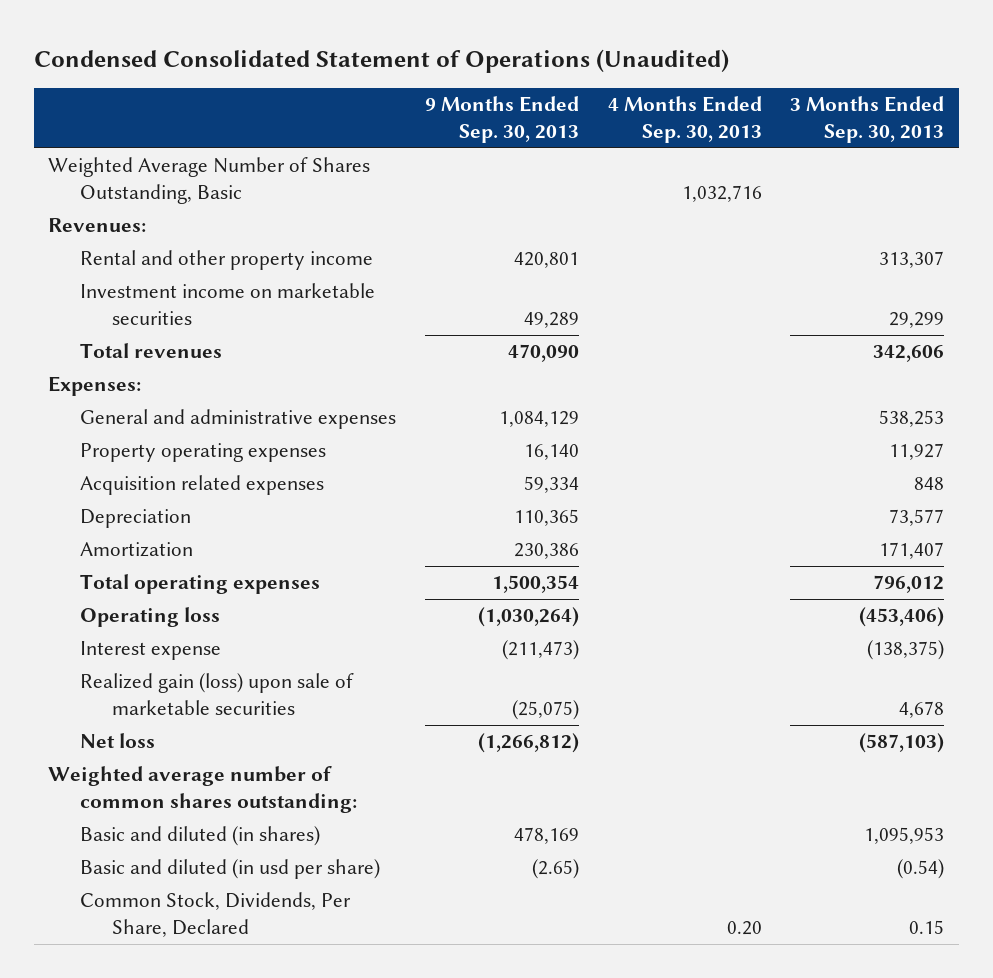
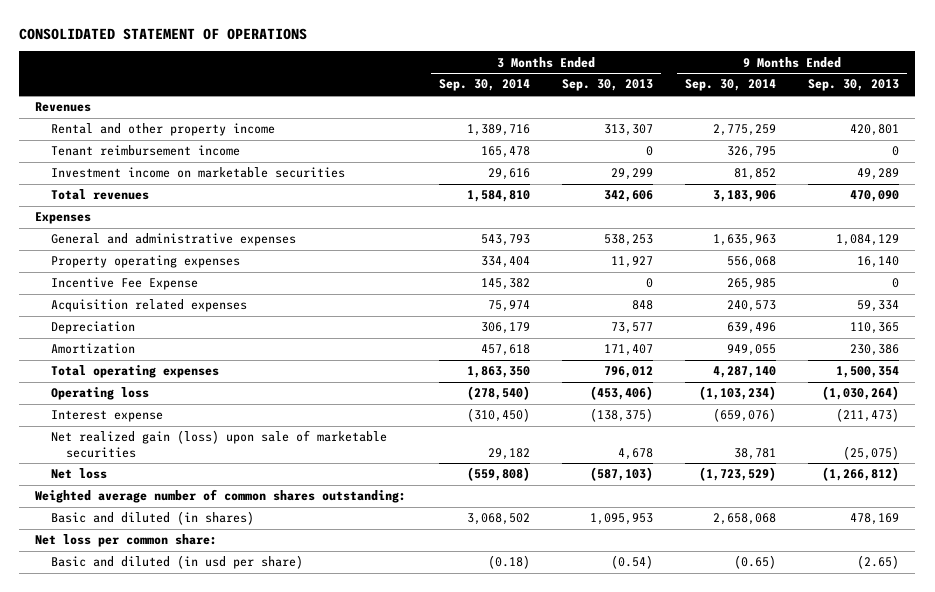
[33,48,729,73] Condensed Consolidated Statement of Operations (Unaudited) -> [19,27,308,40] CONSOLIDATED STATEMENT OF OPERATIONS
[607,96,762,144] 4 Months Ended Sep. 30, 2013 -> none
none -> [438,79,530,92] Sep. 30, 2014
none -> [685,79,777,92] Sep. 30, 2014
[48,157,371,205] Weighted Average Number of Shares Outstanding, Basic -> none
[48,218,147,233] Revenues: -> [35,102,92,113] Revenues
none -> [50,145,240,157] Tenant reimbursement income
[48,376,142,397] Expenses: -> [35,212,92,225] Expenses
none -> [50,277,198,291] Incentive Fee Expense
[80,673,355,716] Realized gain (loss) upon sale of marketable securities -> [50,430,387,458] Net realized gain (loss) upon sale of marketable securities
none -> [35,534,218,548] Net loss per common share:
[80,892,352,938] Common Stock, Dividends, Per Share, Declared -> none

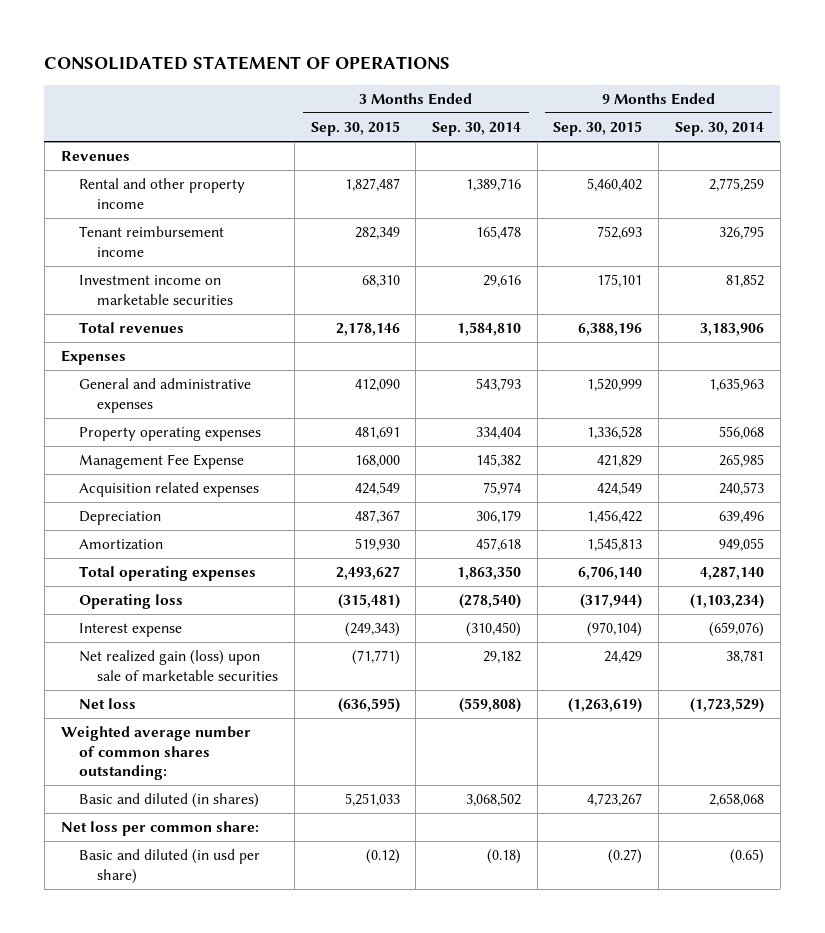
[561,79,653,92] Sep. 30, 2013 -> none
[808,79,900,92] Sep. 30, 2013 -> none
none -> [310,121,400,137] Sep. 30, 2015
none -> [553,121,643,137] Sep. 30, 2015
[50,277,198,291] Incentive Fee Expense -> [78,454,244,470] Management Fee Expense

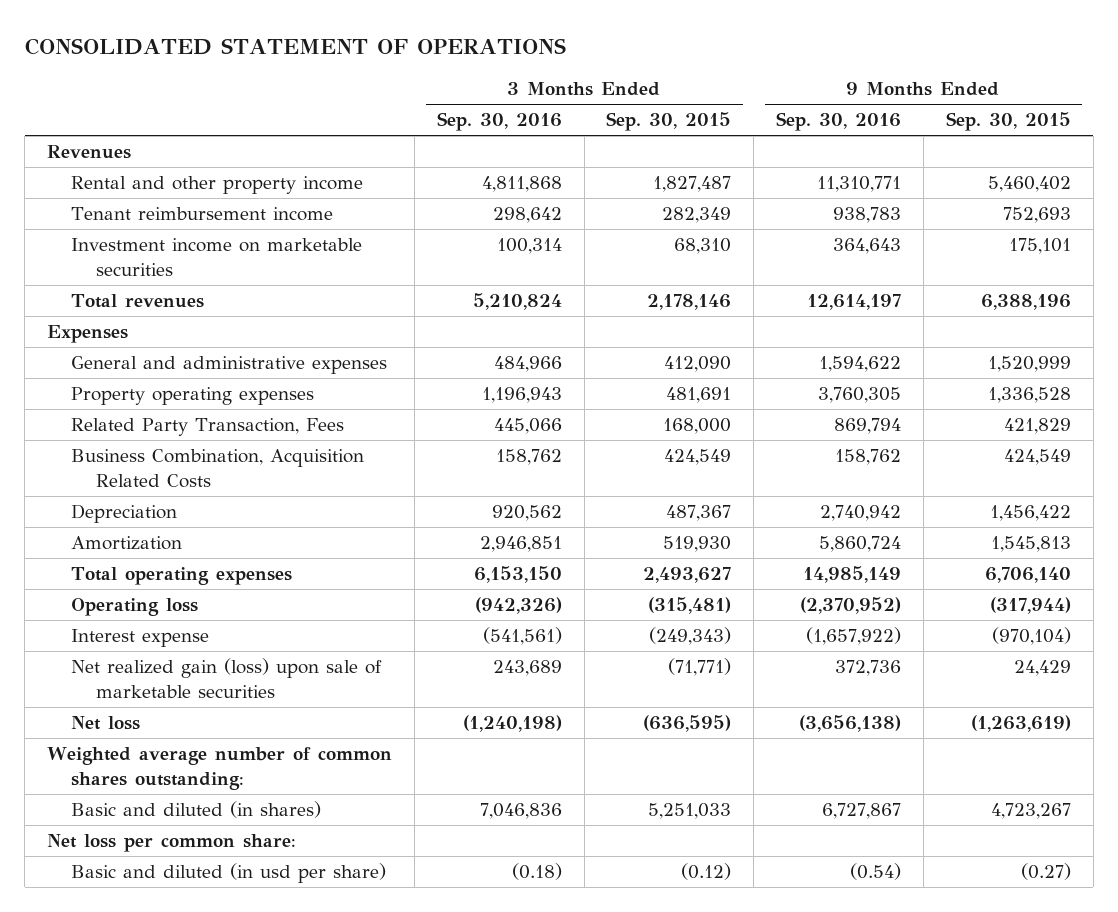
[432,122,522,137] Sep. 30, 2014 -> none
[674,122,764,137] Sep. 30, 2014 -> none
none -> [436,112,562,132] Sep. 30, 2016
none -> [776,112,902,132] Sep. 30, 2016
[78,454,244,470] Management Fee Expense -> [71,418,345,437] Related Party Transaction, Fees
[78,482,259,498] Acquisition related expenses -> [71,449,365,488] Business Combination, Acquisition Related Costs

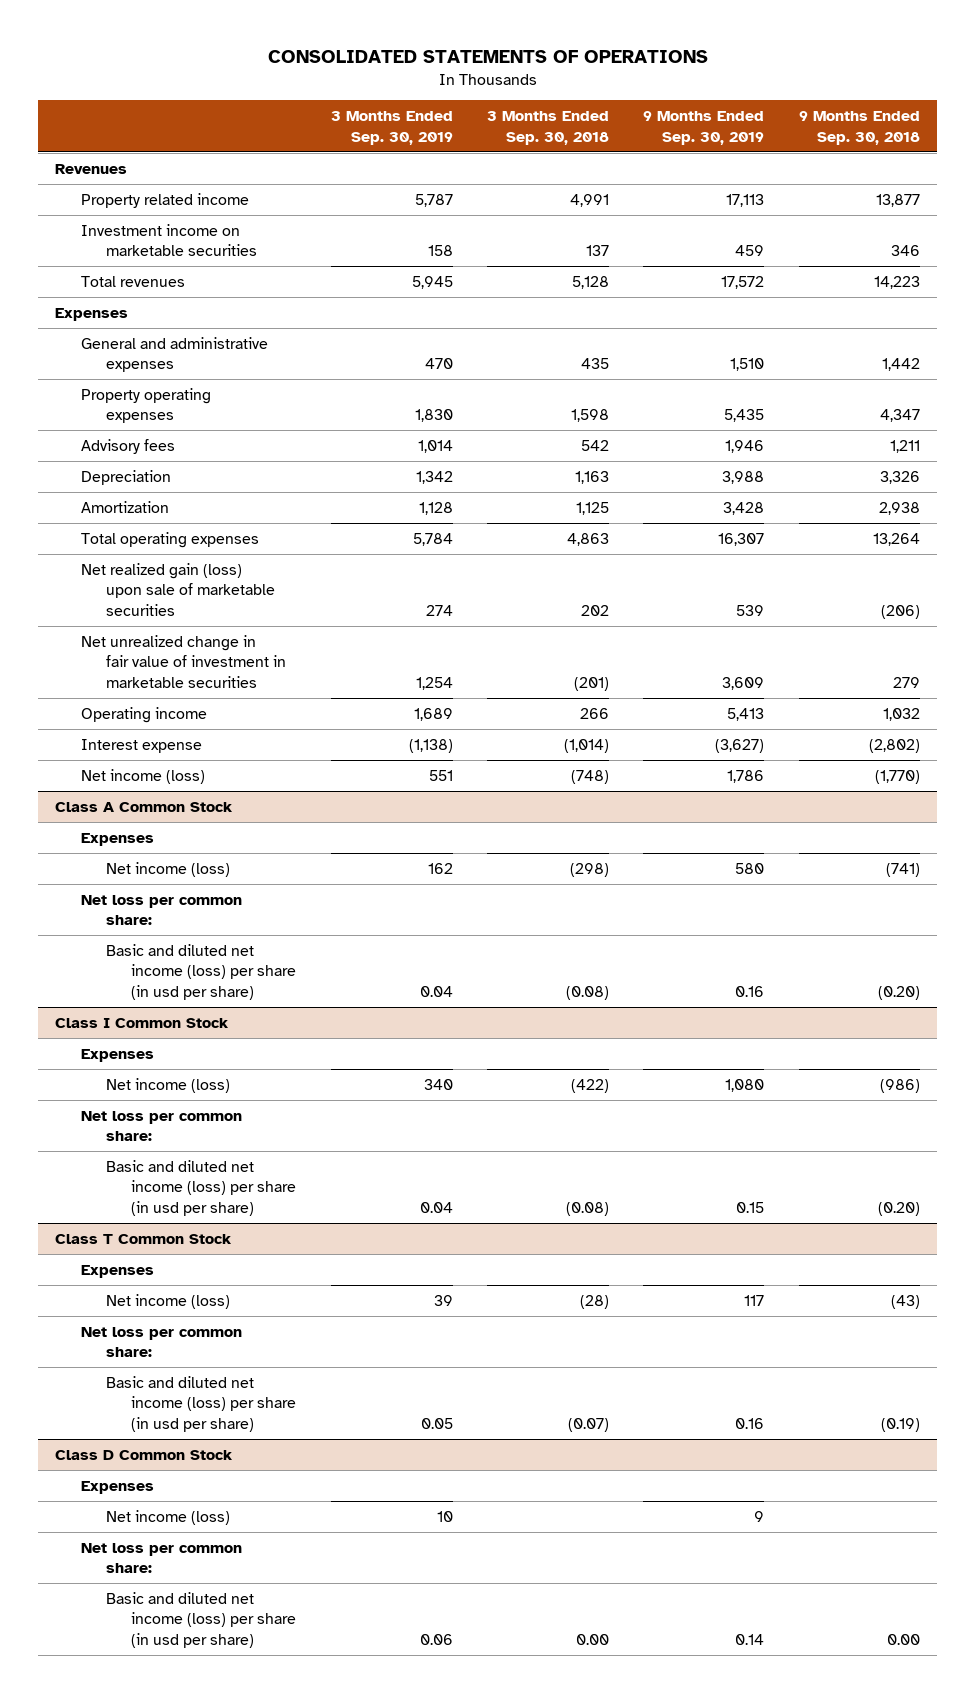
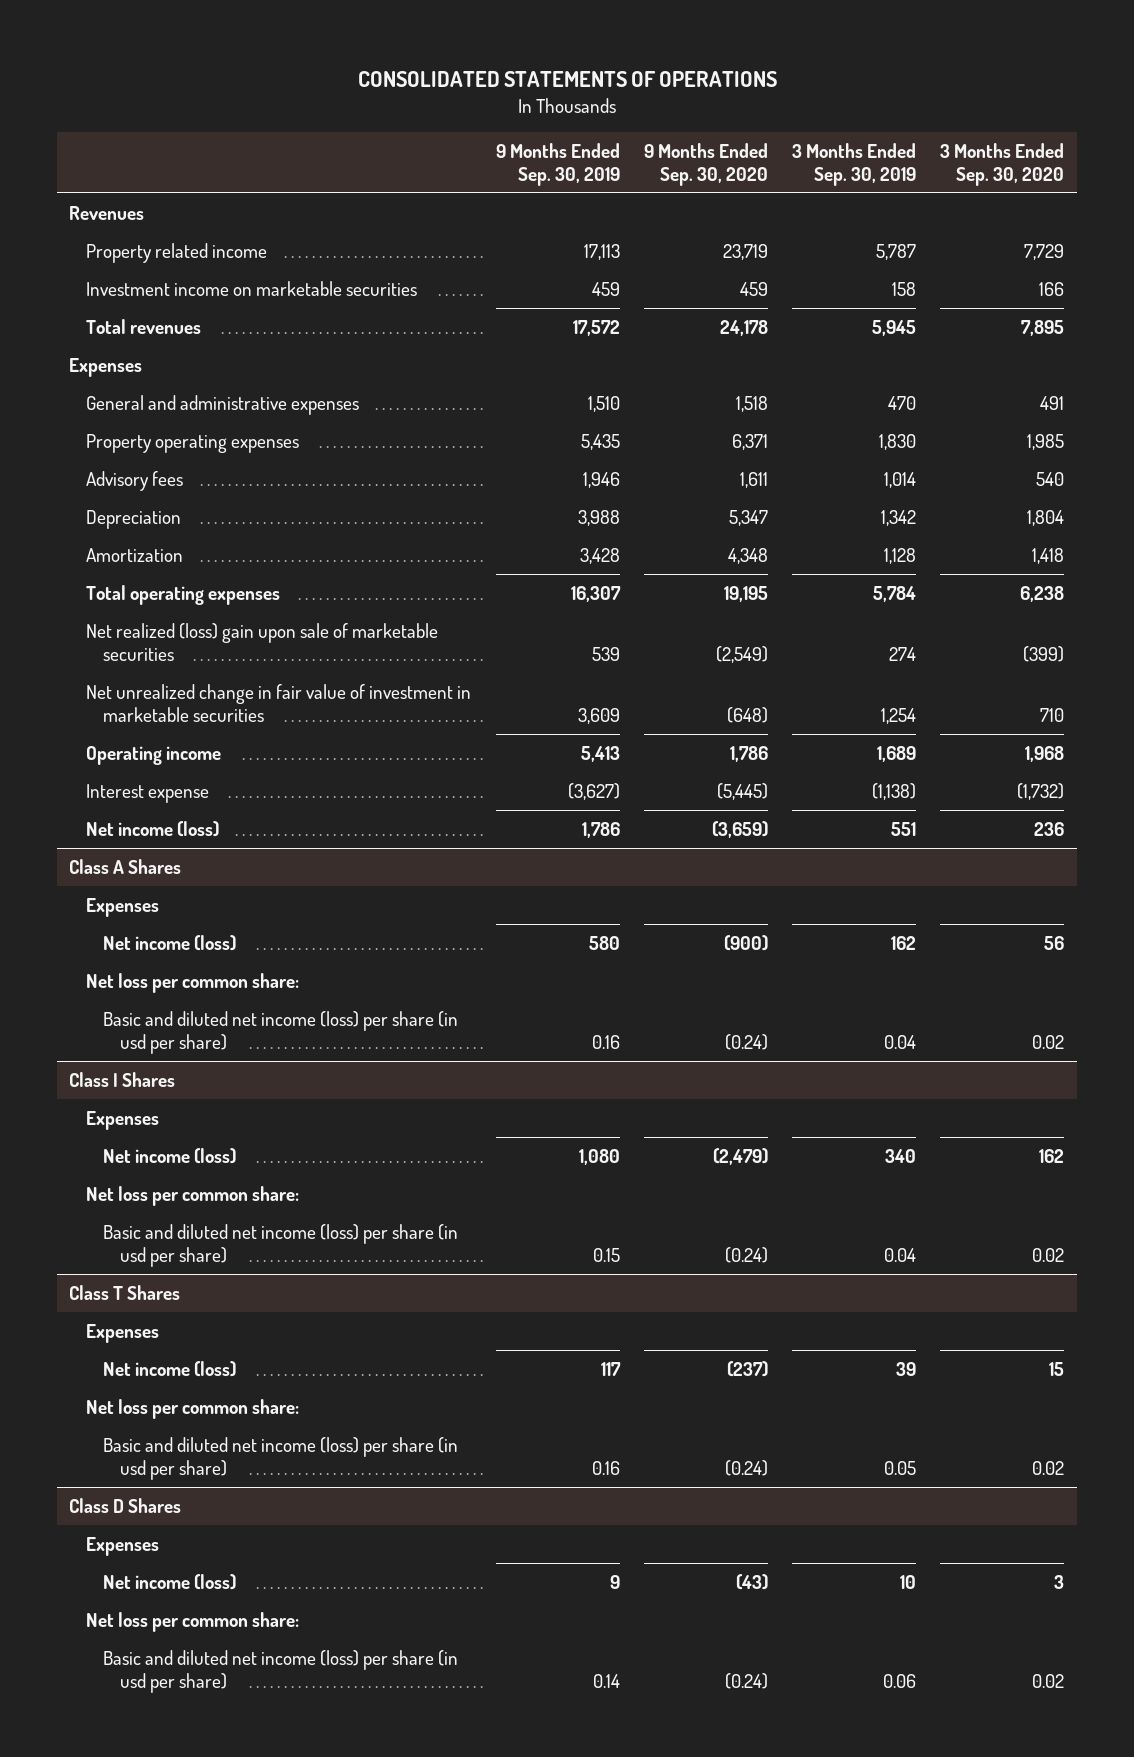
[486,111,609,145] 3 Months Ended Sep. 30, 2018 -> none
[798,111,920,145] 9 Months Ended Sep. 30, 2018 -> none
none -> [643,143,768,186] 9 Months Ended Sep. 30, 2020
none -> [940,143,1065,186] 3 Months Ended Sep. 30, 2020
[80,562,275,617] Net realized gain (loss) upon sale of marketable securities -> [86,623,439,661] Net realized (loss) gain upon sale of marketable securities
[55,801,234,812] Class A Common Stock -> [69,859,182,875] Class A Shares
[55,1017,230,1028] Class I Common Stock -> none
none -> [69,1072,176,1088] Class I Shares
[55,1233,233,1244] Class T Common Stock -> none
none -> [69,1285,181,1301] Class T Shares
[55,1449,234,1460] Class D Common Stock -> none
none -> [69,1498,182,1514] Class D Shares

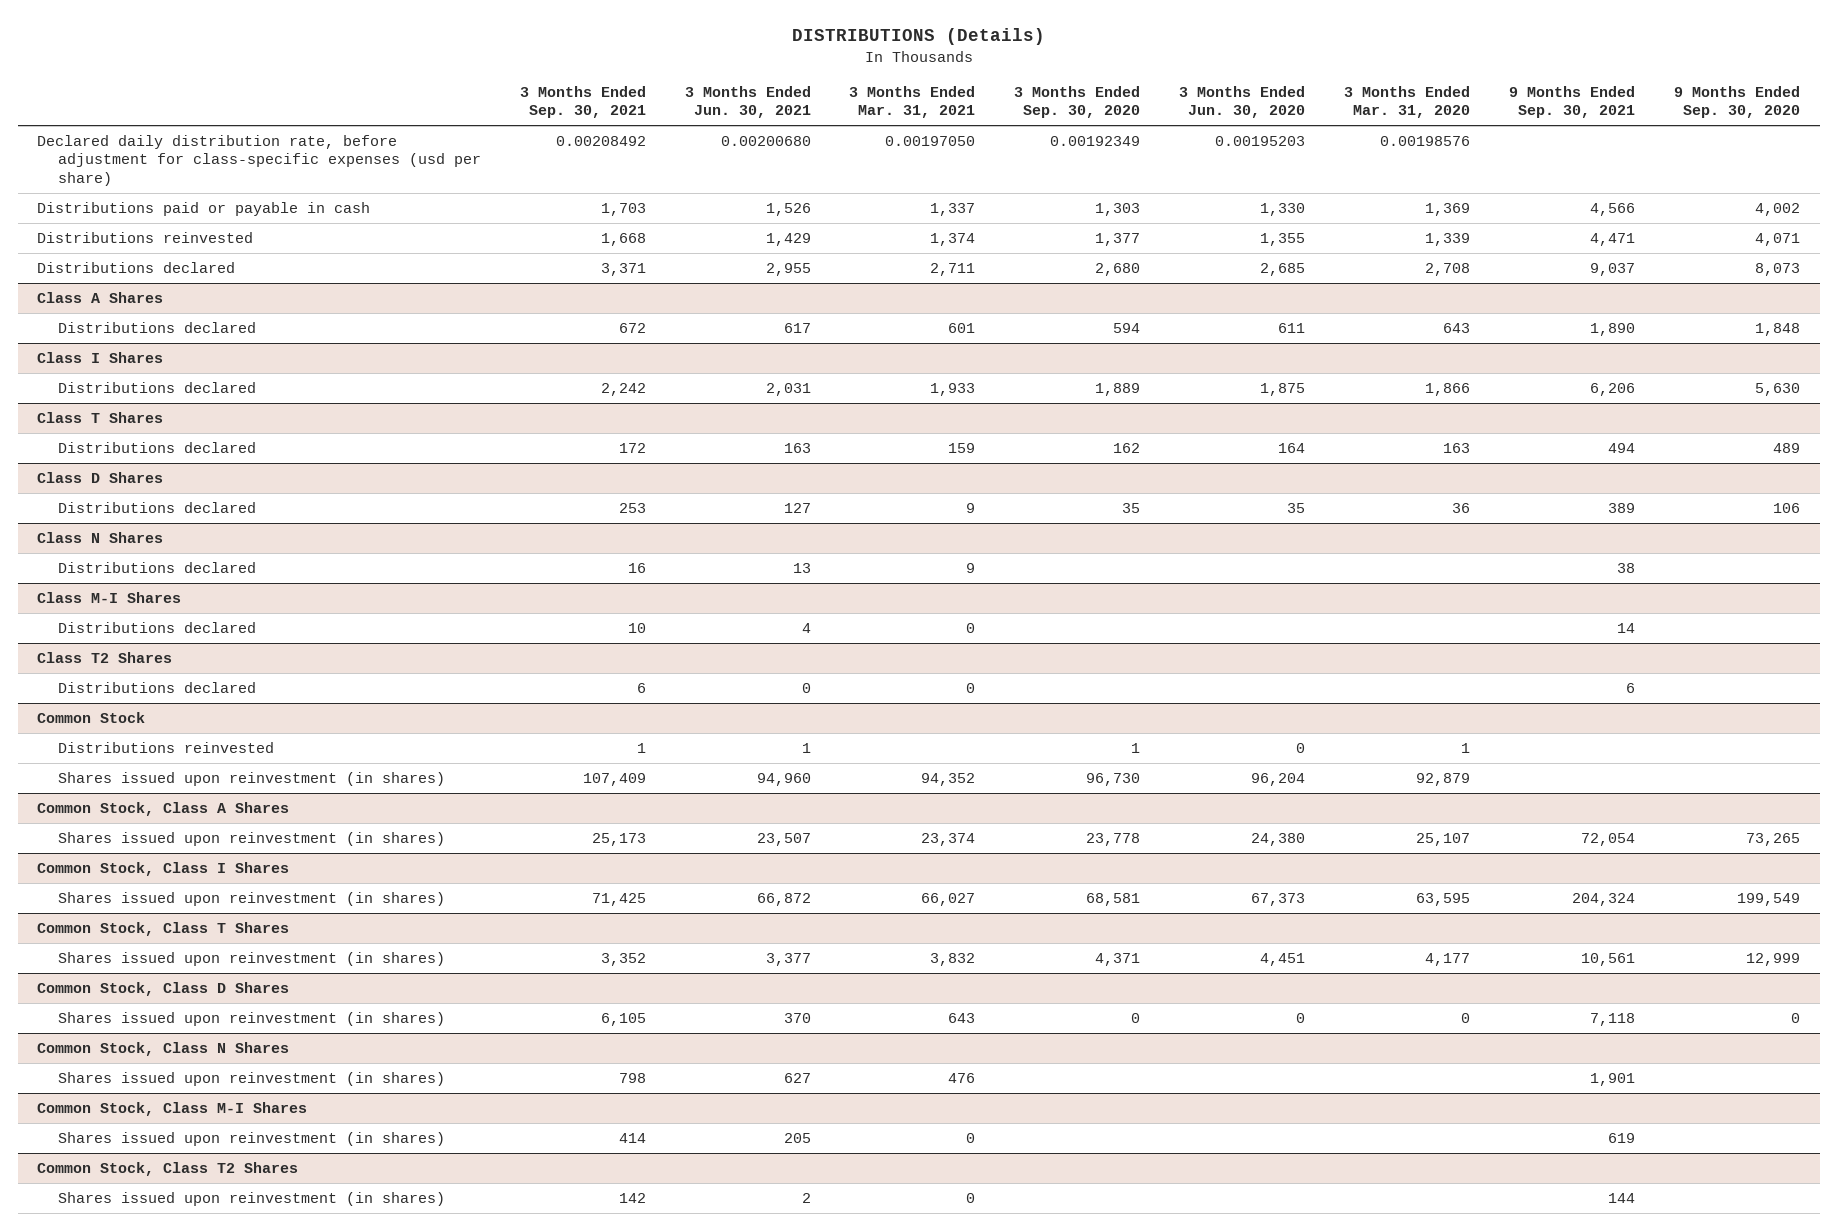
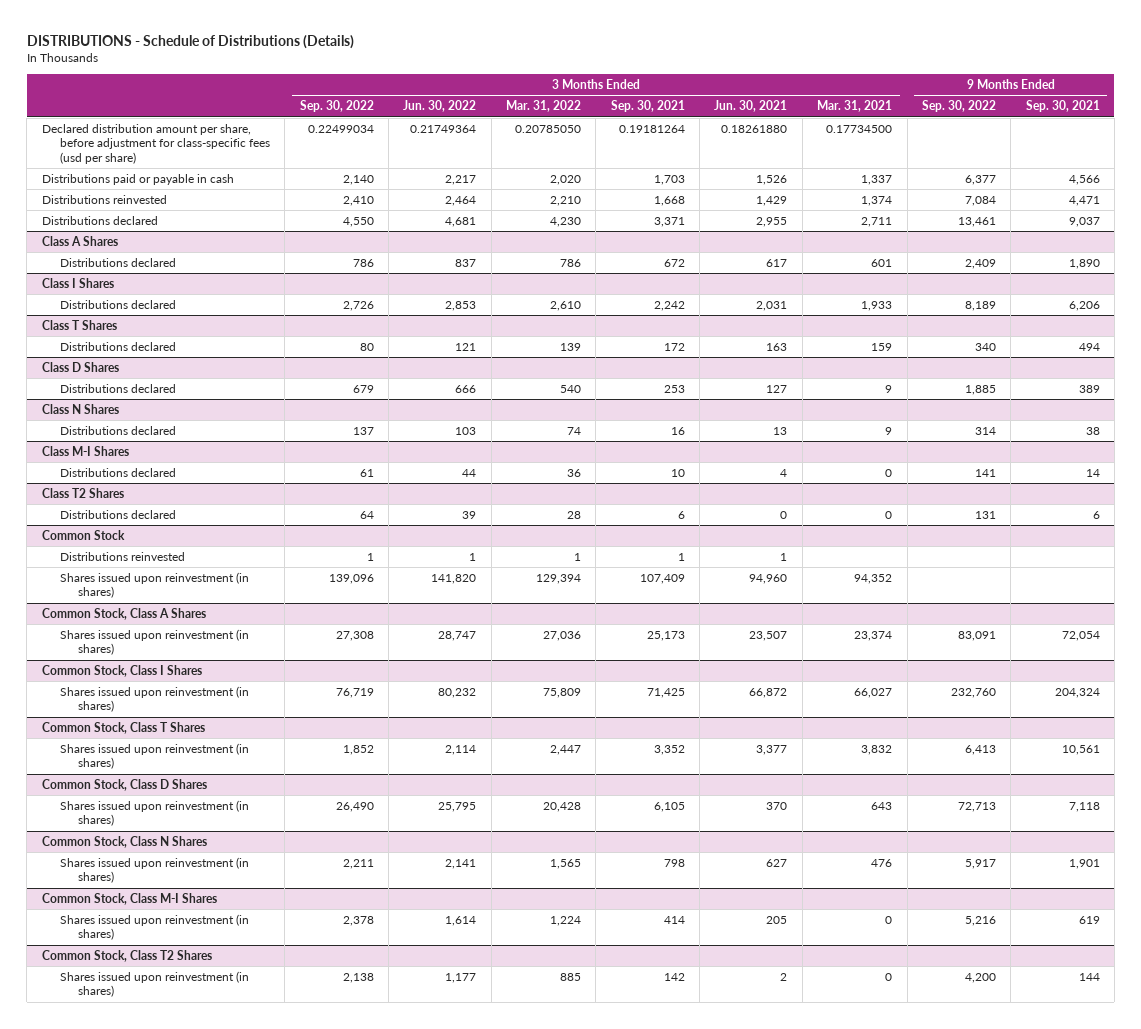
[791,28,1045,46] DISTRIBUTIONS (Details) -> [26,34,354,49] DISTRIBUTIONS - Schedule of Distributions (Details)
[1014,85,1141,119] 3 Months Ended Sep. 30, 2020 -> none
[1179,85,1306,119] 3 Months Ended Jun. 30, 2020 -> none
[1344,85,1471,119] 3 Months Ended Mar. 31, 2020 -> none
[1674,85,1801,119] 9 Months Ended Sep. 30, 2020 -> none
none -> [299,100,374,113] Sep. 30, 2022
none -> [403,100,477,113] Jun. 30, 2022
none -> [506,100,582,113] Mar. 31, 2022
none -> [921,100,996,113] Sep. 30, 2022
[37,134,481,187] Declared daily distribution rate, before adjustment for class-specific expenses (usd per share) -> [41,123,270,165] Declared distribution amount per share, before adjustment for class-specific fees (usd per share)
[555,135,646,146] 0.00208492 -> [618,124,685,133] 0.19181264
[720,135,811,146] 0.00200680 -> [721,124,788,133] 0.18261880
[885,135,976,146] 0.00197050 -> [826,124,893,133] 0.17734500

